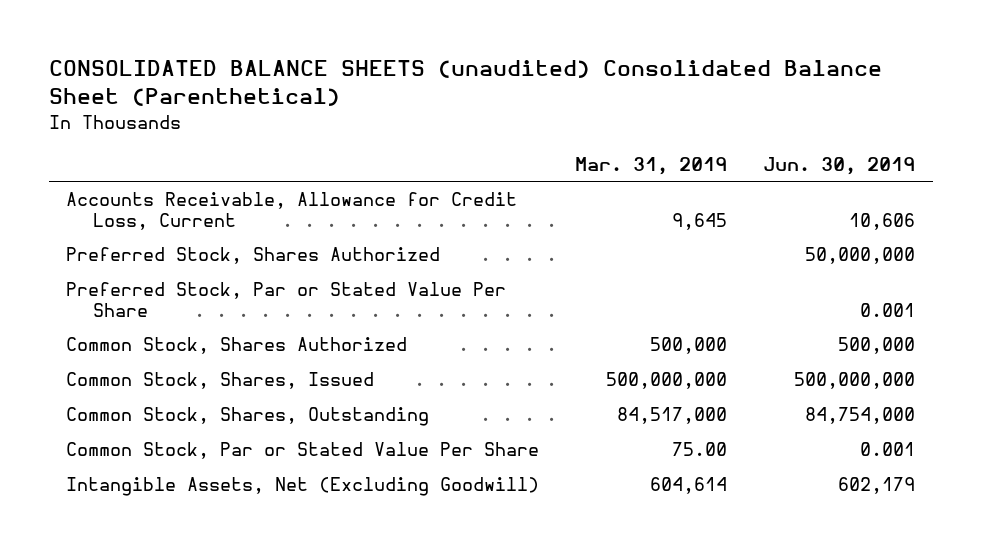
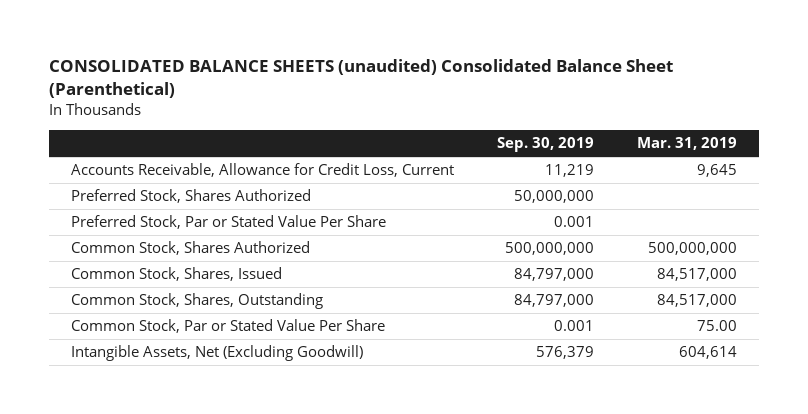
[762,156,915,175] Jun. 30, 2019 -> none
none -> [496,137,594,153] Sep. 30, 2019
[650,337,728,355] 500,000 -> [648,242,738,256] 500,000,000
[606,372,728,390] 500,000,000 -> [657,268,738,282] 84,517,000

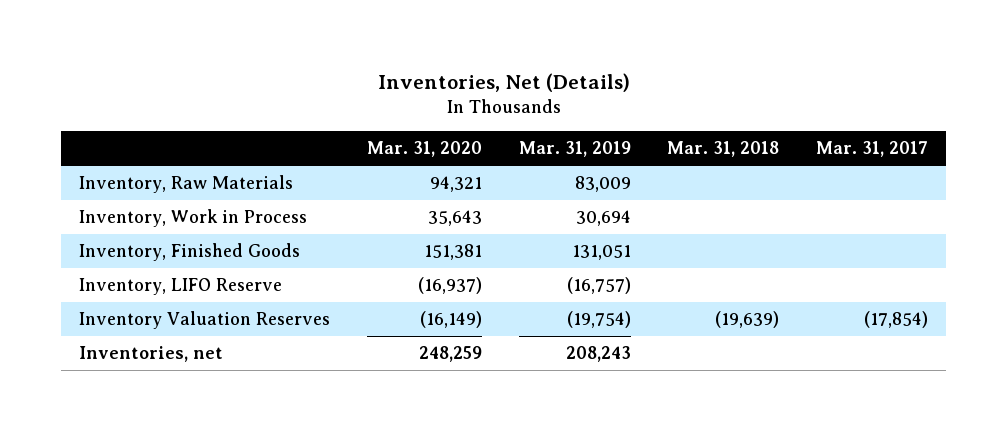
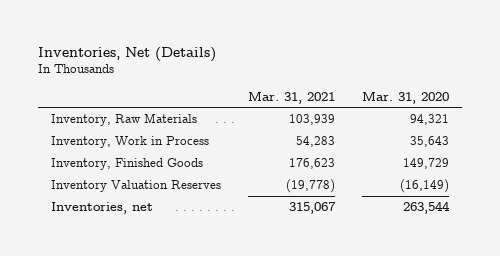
[518,141,631,158] Mar. 31, 2019 -> none
[667,141,780,158] Mar. 31, 2018 -> none
[816,141,929,158] Mar. 31, 2017 -> none
none -> [247,90,335,104] Mar. 31, 2021
[79,278,283,296] Inventory, LIFO Reserve -> none
[424,244,483,261] 151,381 -> [402,158,449,170] 149,729
[419,346,483,363] 248,259 -> [402,201,450,215] 263,544

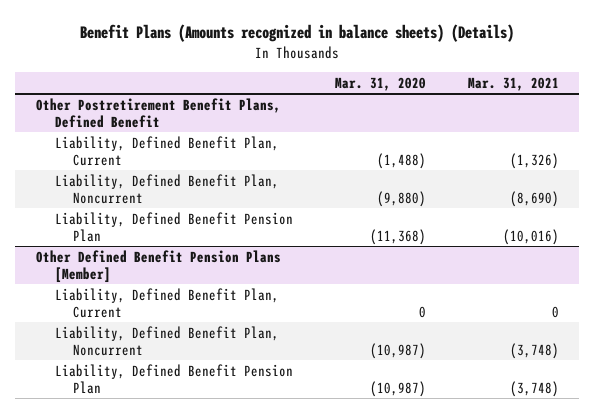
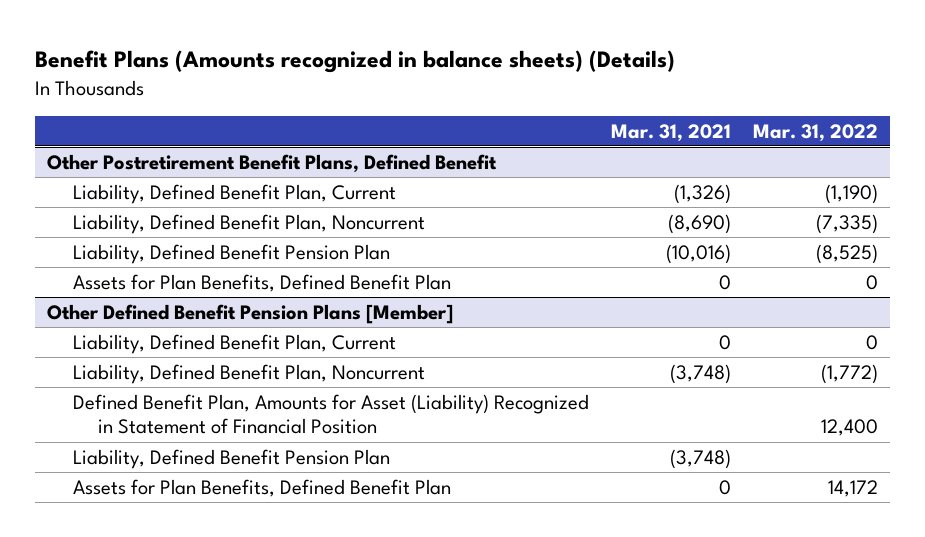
[334,76,426,91] Mar. 31, 2020 -> none
none -> [753,123,879,142] Mar. 31, 2022
none -> [72,273,451,292] Assets for Plan Benefits, Defined Benefit Plan
none -> [72,393,589,435] Defined Benefit Plan, Amounts for Asset (Liability) Recognized in Statement of Financial Position
none -> [72,478,451,497] Assets for Plan Benefits, Defined Benefit Plan

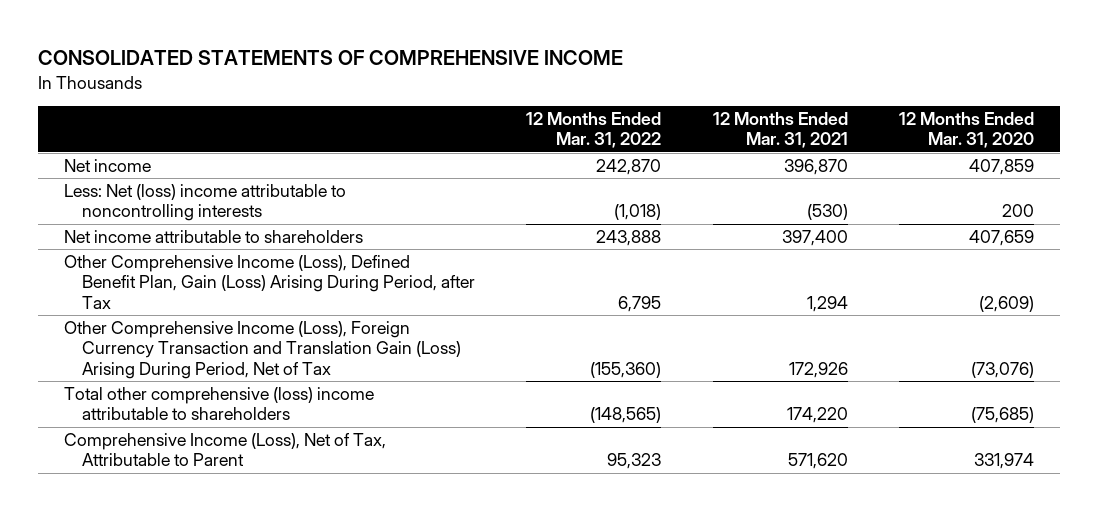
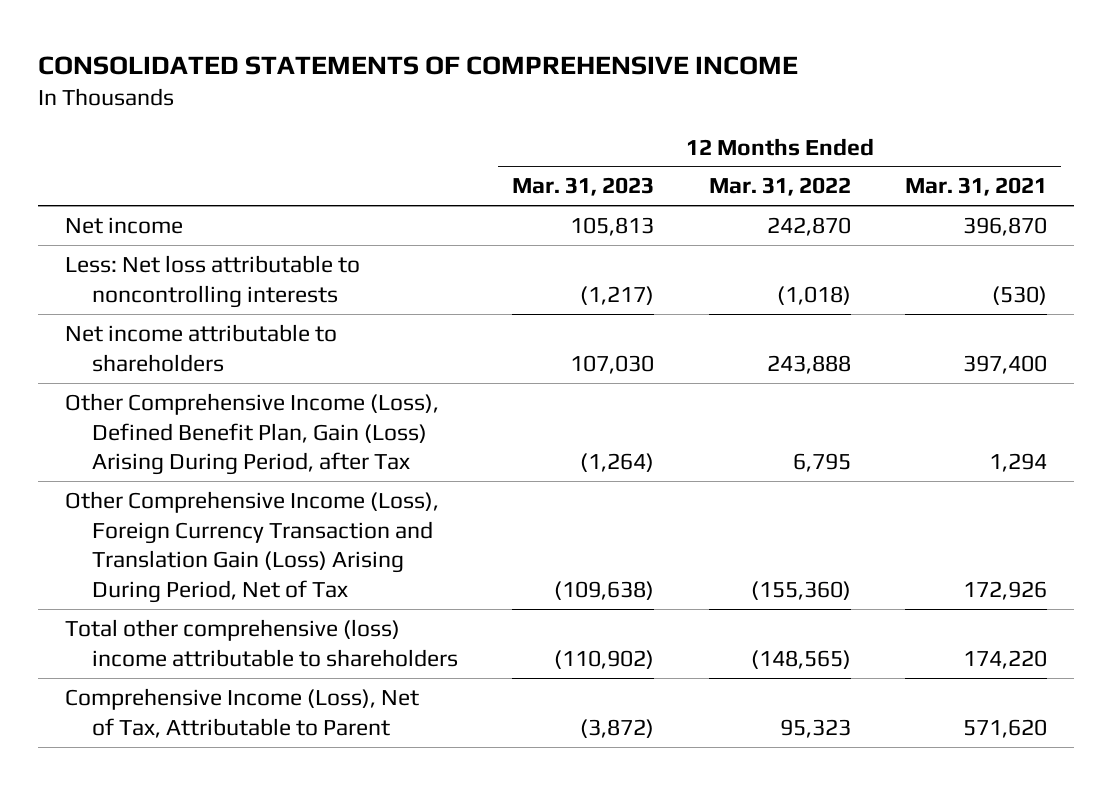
[899,111,1035,149] 12 Months Ended Mar. 31, 2020 -> none
none -> [512,177,655,197] Mar. 31, 2023
[64,183,347,222] Less: Net (loss) income attributable to noncontrolling interests -> [65,254,361,308] Less: Net loss attributable to noncontrolling interests

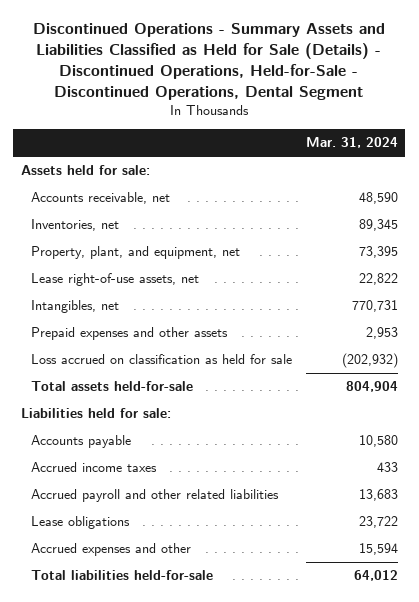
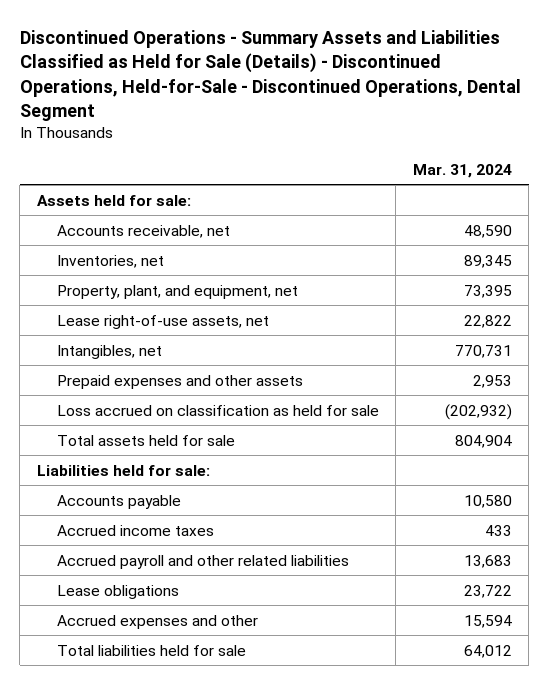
[30,381,193,392] Total assets held-for-sale -> [56,434,235,446] Total assets held for sale
[30,570,213,581] Total liabilities held-for-sale -> [56,644,246,656] Total liabilities held for sale

